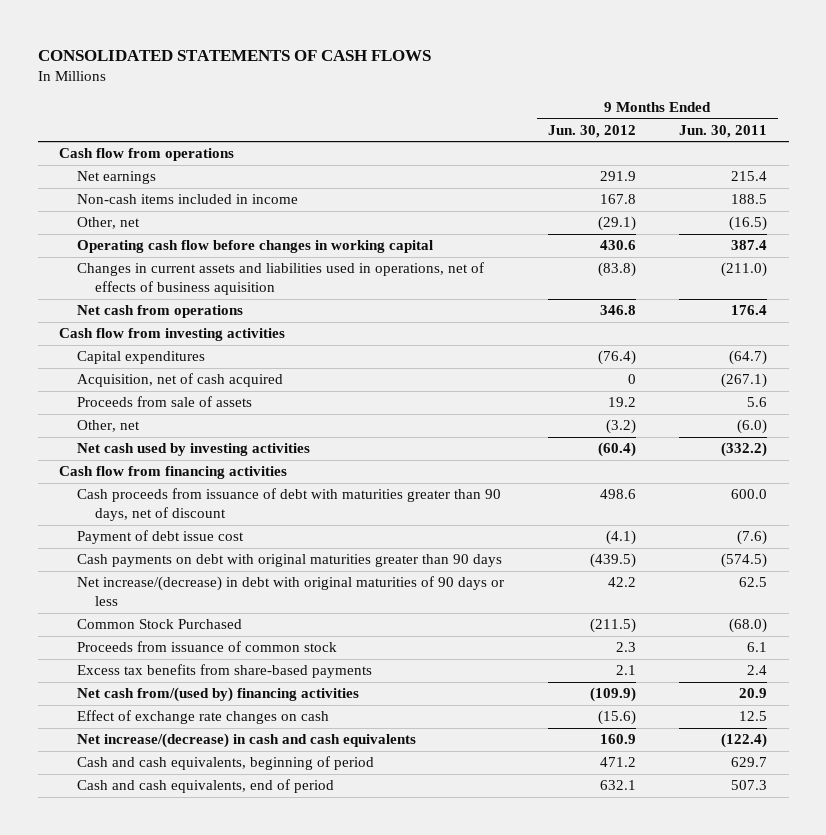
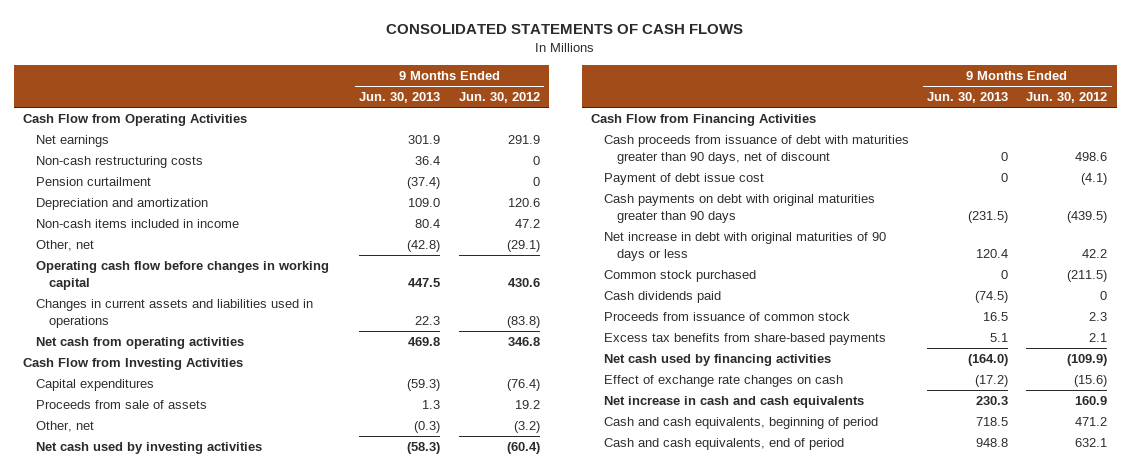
[679,124,768,138] Jun. 30, 2011 -> none
none -> [359,92,441,104] Jun. 30, 2013
[59,148,235,162] Cash flow from operations -> [23,114,248,127] Cash Flow from Operating Activities
none -> [36,156,204,169] Non-cash restructuring costs
none -> [36,177,152,187] Pension curtailment
none -> [36,198,209,211] Depreciation and amortization
[599,194,636,205] 167.8 -> [514,219,540,229] 47.2
[76,262,484,296] Changes in current assets and liabilities used in operations, net of effects of business aquisition -> [36,299,314,329] Changes in current assets and liabilities used in operations
[76,305,243,319] Net cash from operations -> [36,337,245,350] Net cash from operating activities
[59,328,286,342] Cash flow from investing activities -> [23,358,244,371] Cash Flow from Investing Activities
[76,373,283,388] Acquisition, net of cash acquired -> none
[59,466,288,480] Cash flow from financing activities -> [590,114,816,127] Cash Flow from Financing Activities
[76,576,504,607] Net increase/(decrease) in debt with original maturities of 90 days or less -> [603,232,886,262] Net increase in debt with original maturities of 90 days or less
[76,619,242,630] Common Stock Purchased -> [603,270,756,283] Common stock purchased
none -> [603,291,721,304] Cash dividends paid
[76,687,359,703] Net cash from/(used by) financing activities -> [603,354,831,367] Net cash used by financing activities
[76,733,416,749] Net increase/(decrease) in cash and cash equivalents -> [603,396,864,409] Net increase in cash and cash equivalents

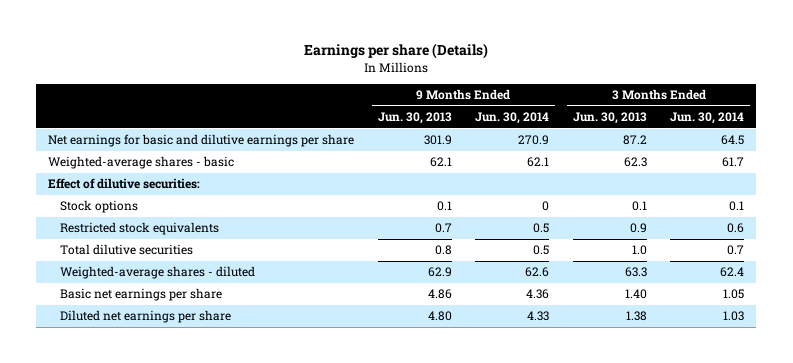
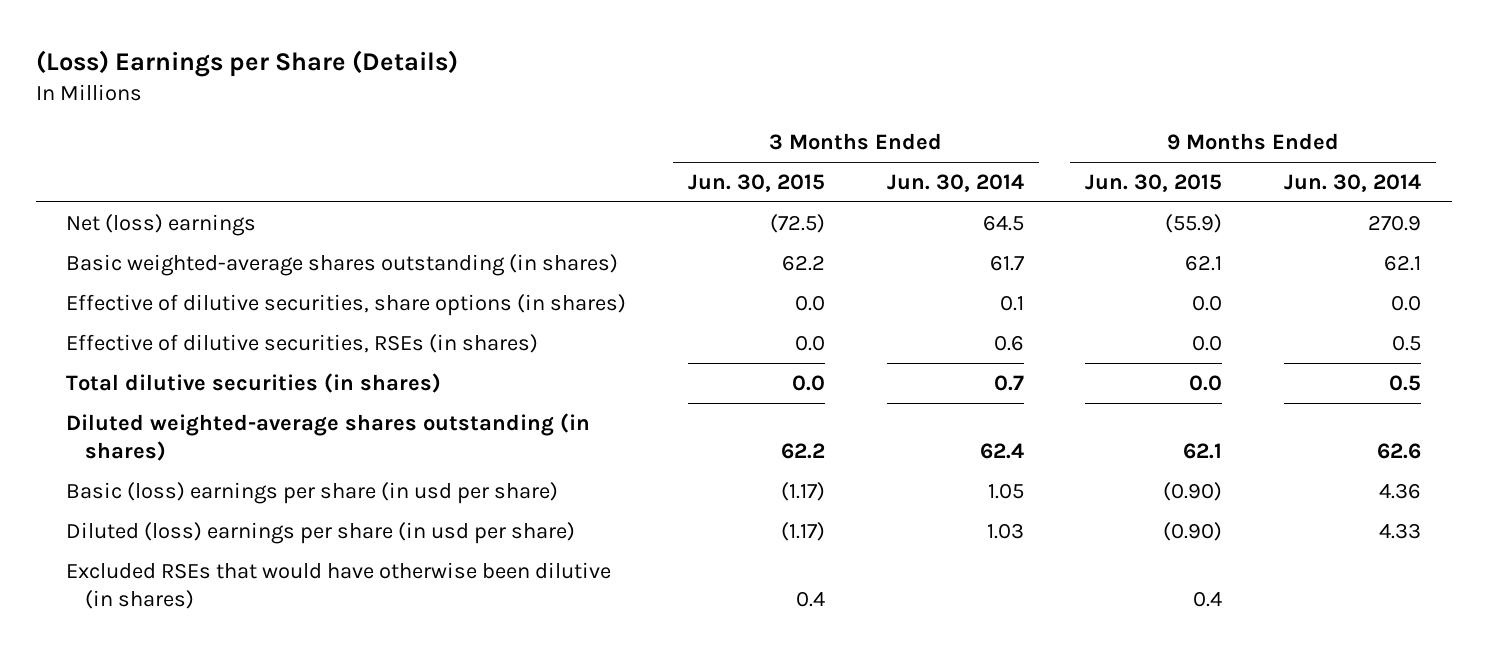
[304,43,489,60] Earnings per share (Details) -> [35,50,458,78] (Loss) Earnings per Share (Details)
[377,112,452,125] Jun. 30, 2013 -> none
[572,112,647,125] Jun. 30, 2013 -> none
none -> [687,173,825,192] Jun. 30, 2015
none -> [1085,173,1223,192] Jun. 30, 2015
[48,178,201,190] Effect of dilutive securities: -> none
[60,200,139,214] Stock options -> none
[60,222,220,236] Restricted stock equivalents -> none
[48,134,355,148] Net earnings for basic and dilutive earnings per share -> [66,213,257,236] Net (loss) earnings
[48,156,235,170] Weighted-average shares - basic -> [66,253,619,276] Basic weighted-average shares outstanding (in shares)
none -> [66,293,627,316] Effective of dilutive securities, share options (in shares)
none -> [66,333,539,353] Effective of dilutive securities, RSEs (in shares)
[60,244,194,256] Total dilutive securities -> [66,372,442,393] Total dilutive securities (in shares)
[60,266,256,280] Weighted-average shares - diluted -> [66,412,591,462] Diluted weighted-average shares outstanding (in shares)
[60,288,223,302] Basic net earnings per share -> [66,481,559,504] Basic (loss) earnings per share (in usd per share)
[60,310,232,324] Diluted net earnings per share -> [66,521,576,544] Diluted (loss) earnings per share (in usd per share)
none -> [66,561,612,610] Excluded RSEs that would have otherwise been dilutive (in shares)

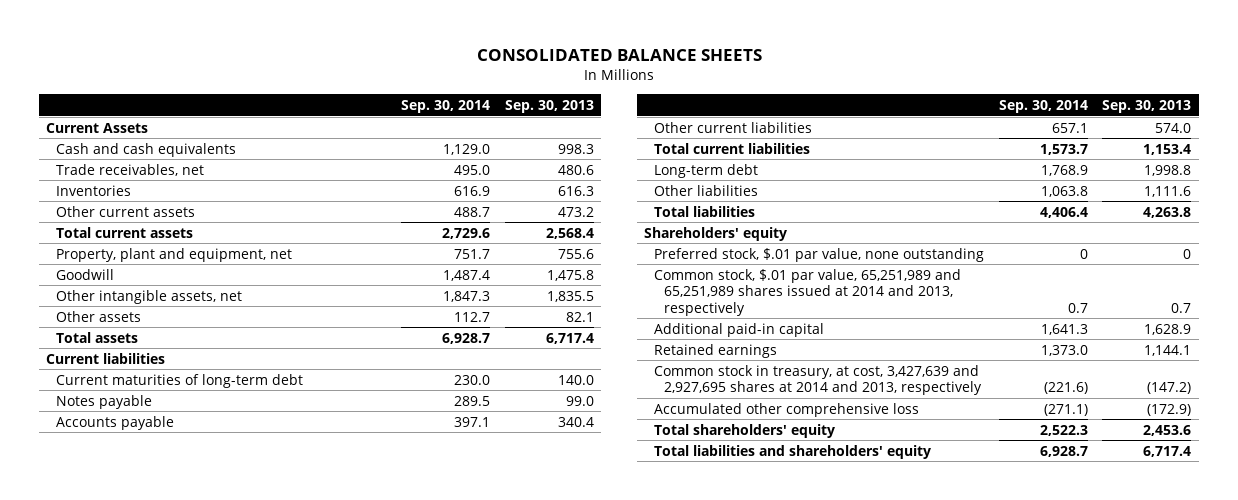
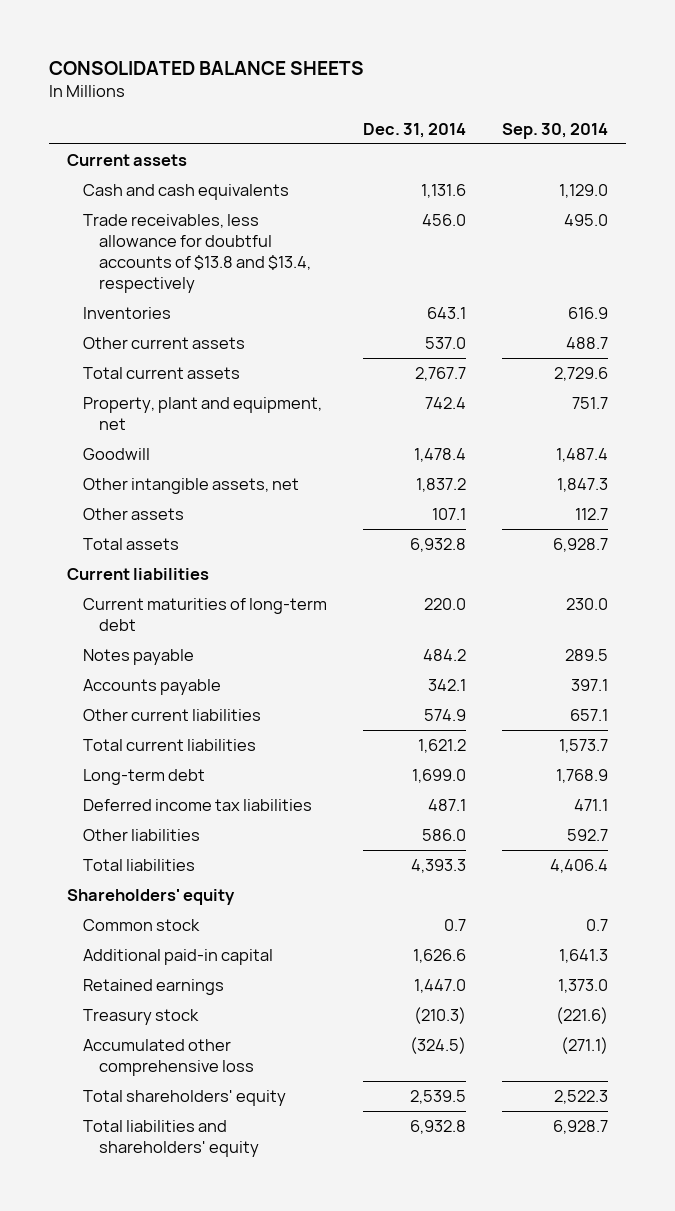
[504,100,594,114] Sep. 30, 2013 -> none
none -> [362,122,466,138] Dec. 31, 2014
[46,122,149,133] Current Assets -> [67,154,188,167] Current assets
[56,163,205,176] Trade receivables, net -> [82,214,311,293] Trade receivables, less allowance for doubtful accounts of $13.8 and $13.4, respectively
none -> [82,799,312,812] Deferred income tax liabilities
[1040,185,1088,197] 1,063.8 -> [567,829,609,842] 592.7
[654,247,985,262] Preferred stock, $.01 par value, none outstanding -> none
[654,268,962,316] Common stock, $.01 par value, 65,251,989 and 65,251,989 shares issued at 2014 and 2013, respectively -> [82,919,200,932] Common stock
[654,364,983,396] Common stock in treasury, at cost, 3,427,639 and 2,927,695 shares at 2014 and 2013, respectively -> [82,1009,199,1026] Treasury stock

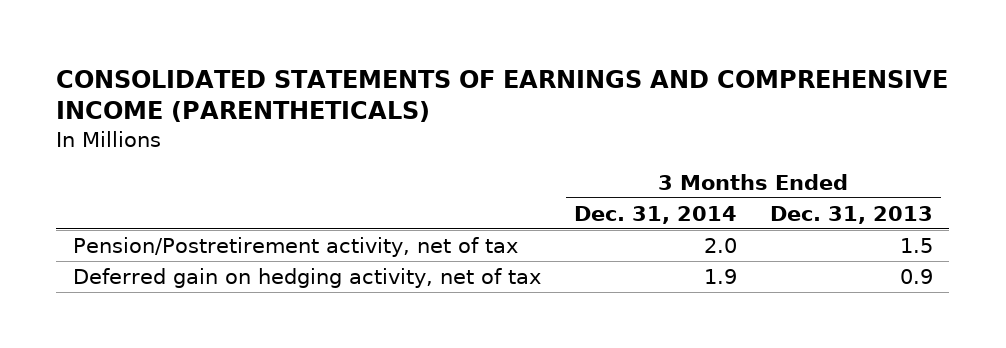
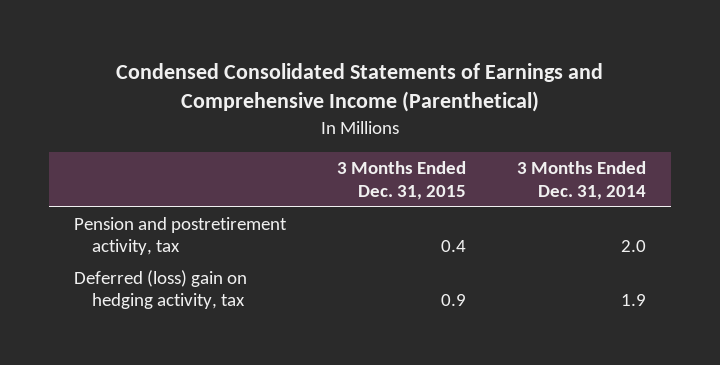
[56,69,949,123] CONSOLIDATED STATEMENTS OF EARNINGS AND COMPREHENSIVE INCOME (PARENTHETICALS) -> [116,62,604,112] Condensed Consolidated Statements of Earnings and Comprehensive Income (Parenthetical)
[769,205,933,224] Dec. 31, 2013 -> none
none -> [337,161,467,200] 3 Months Ended Dec. 31, 2015
[72,236,518,257] Pension/Postretirement activity, net of tax -> [74,216,288,256] Pension and postretirement activity, tax
[72,267,541,288] Deferred gain on hedging activity, net of tax -> [74,269,248,310] Deferred (loss) gain on hedging activity, tax

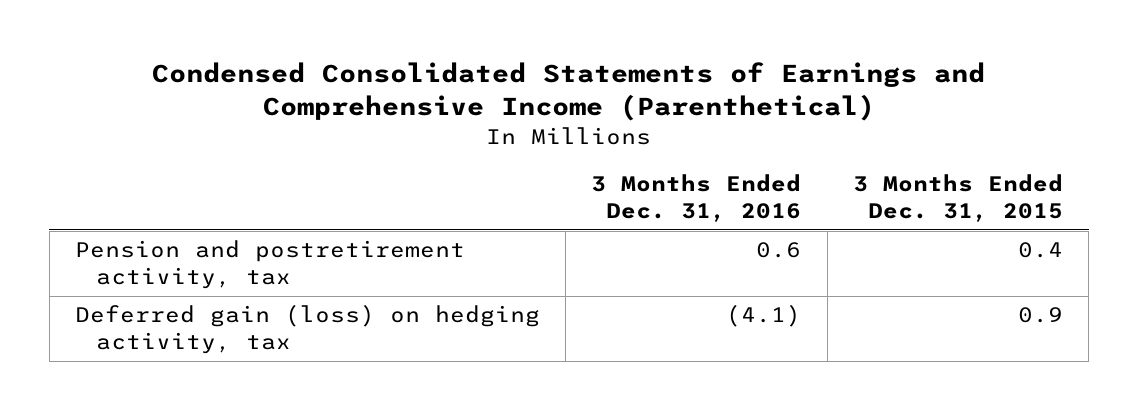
[516,161,646,200] 3 Months Ended Dec. 31, 2014 -> none
none -> [591,174,802,223] 3 Months Ended Dec. 31, 2016
[74,269,248,310] Deferred (loss) gain on hedging activity, tax -> [75,304,541,355] Deferred gain (loss) on hedging activity, tax

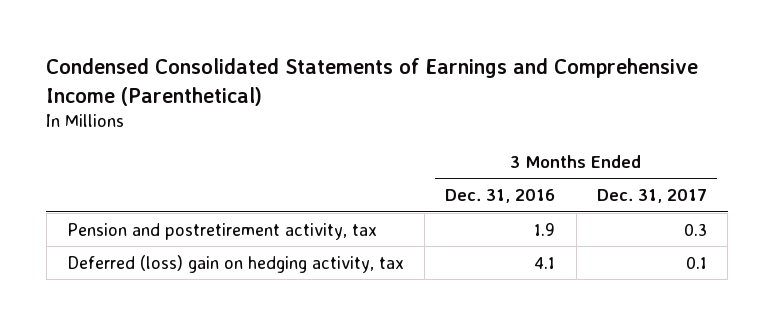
[852,174,1063,223] 3 Months Ended Dec. 31, 2015 -> none
none -> [597,189,708,204] Dec. 31, 2017
[756,242,802,259] 0.6 -> [534,222,556,236] 1.9
[75,304,541,355] Deferred gain (loss) on hedging activity, tax -> [66,254,404,273] Deferred (loss) gain on hedging activity, tax
[726,304,802,328] (4.1) -> [534,256,556,269] 4.1

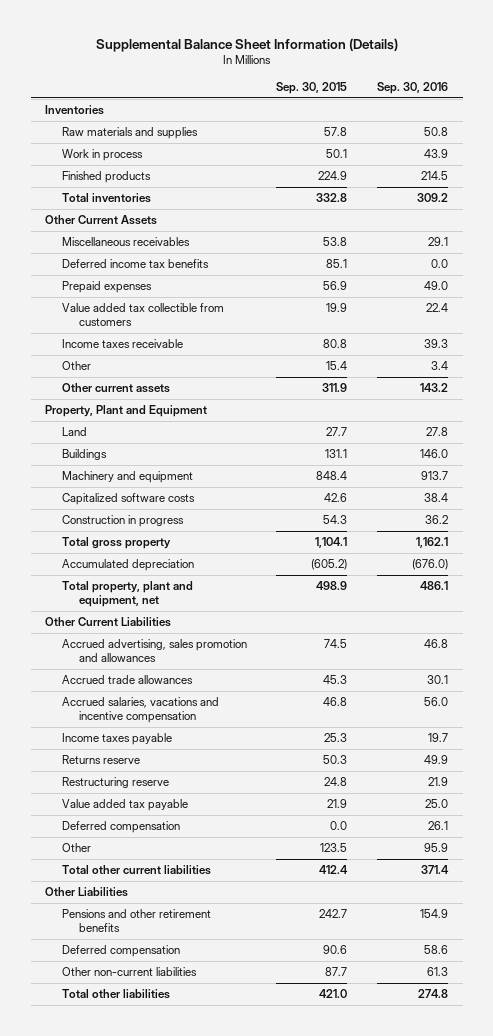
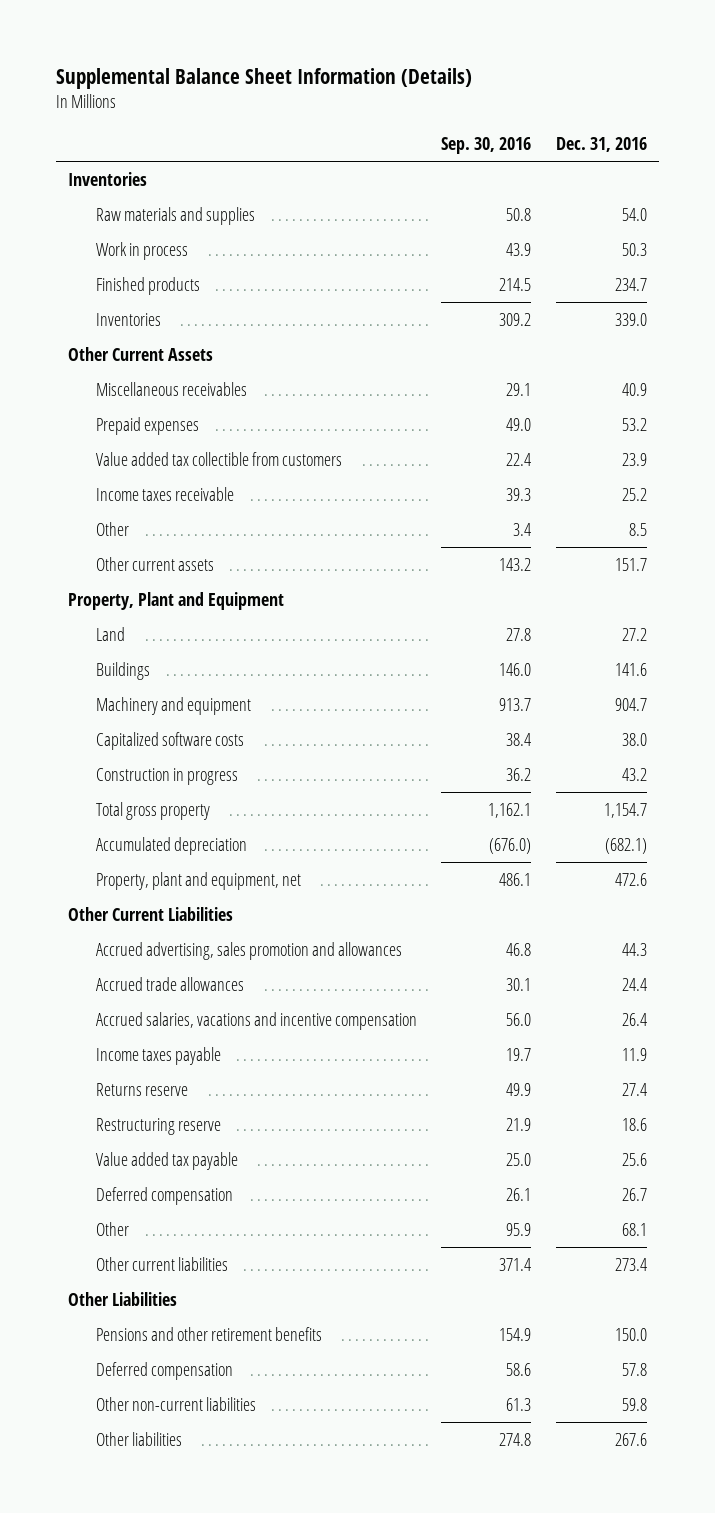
[276,81,348,94] Sep. 30, 2015 -> none
none -> [555,137,647,153] Dec. 31, 2016
[62,193,152,204] Total inventories -> [96,312,162,326] Inventories
[62,259,210,269] Deferred income tax benefits -> none
[62,581,194,608] Total property, plant and equipment, net -> [96,871,302,890] Property, plant and equipment, net
[62,865,212,876] Total other current liabilities -> [96,1256,229,1271] Other current liabilities
[62,989,171,1000] Total other liabilities -> [96,1431,183,1446] Other liabilities

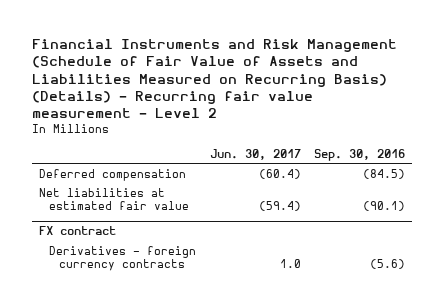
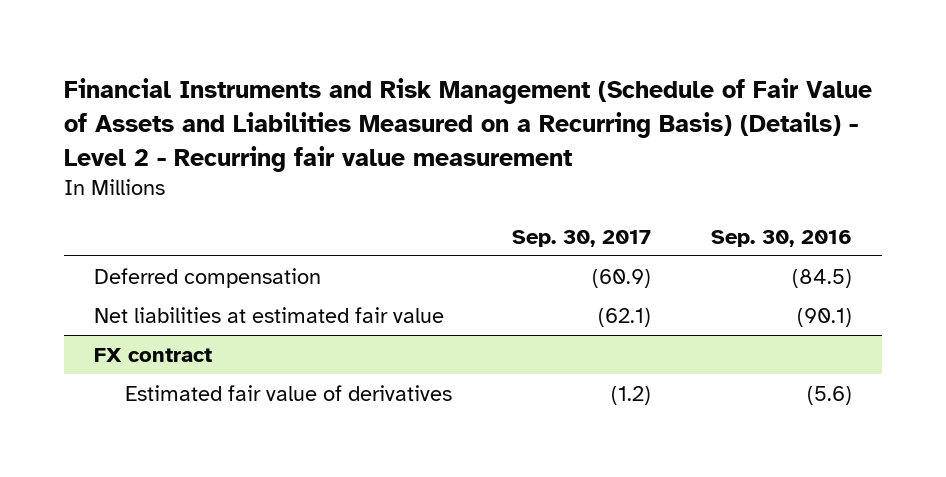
[31,39,397,118] Financial Instruments and Risk Management (Schedule of Fair Value of Assets and Liabilities Measured on Recurring Basis) (Details) - Recurring fair value measurement - Level 2 -> [63,77,872,172] Financial Instruments and Risk Management (Schedule of Fair Value of Assets and Liabilities Measured on a Recurring Basis) (Details) - Level 2 - Recurring fair value measurement
[209,148,301,160] Jun. 30, 2017 -> none
none -> [512,229,652,247] Sep. 30, 2017
[49,245,197,271] Derivatives - foreign currency contracts -> [125,384,453,401] Estimated fair value of derivatives

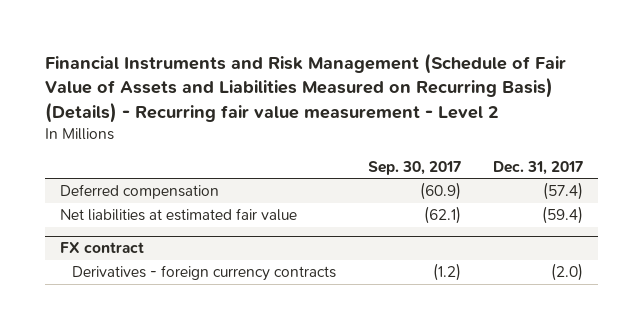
[63,77,872,172] Financial Instruments and Risk Management (Schedule of Fair Value of Assets and Liabilities Measured on a Recurring Basis) (Details) - Level 2 - Recurring fair value measurement -> [44,52,566,123] Financial Instruments and Risk Management (Schedule of Fair Value of Assets and Liabilities Measured on Recurring Basis) (Details) - Recurring fair value measurement - Level 2
[711,229,853,247] Sep. 30, 2016 -> none
none -> [492,160,583,175] Dec. 31, 2017
[125,384,453,401] Estimated fair value of derivatives -> [72,265,337,282] Derivatives - foreign currency contracts

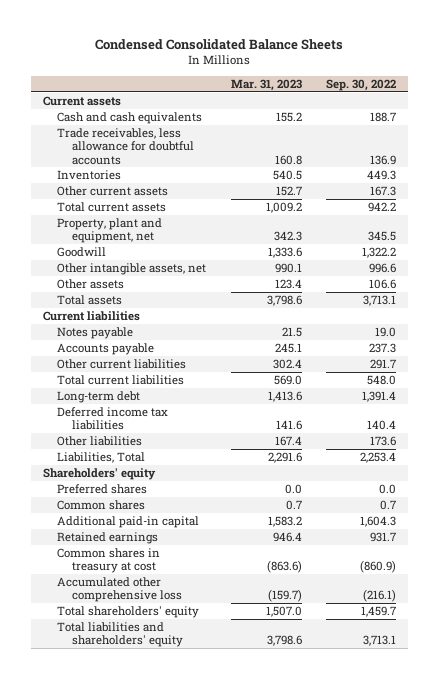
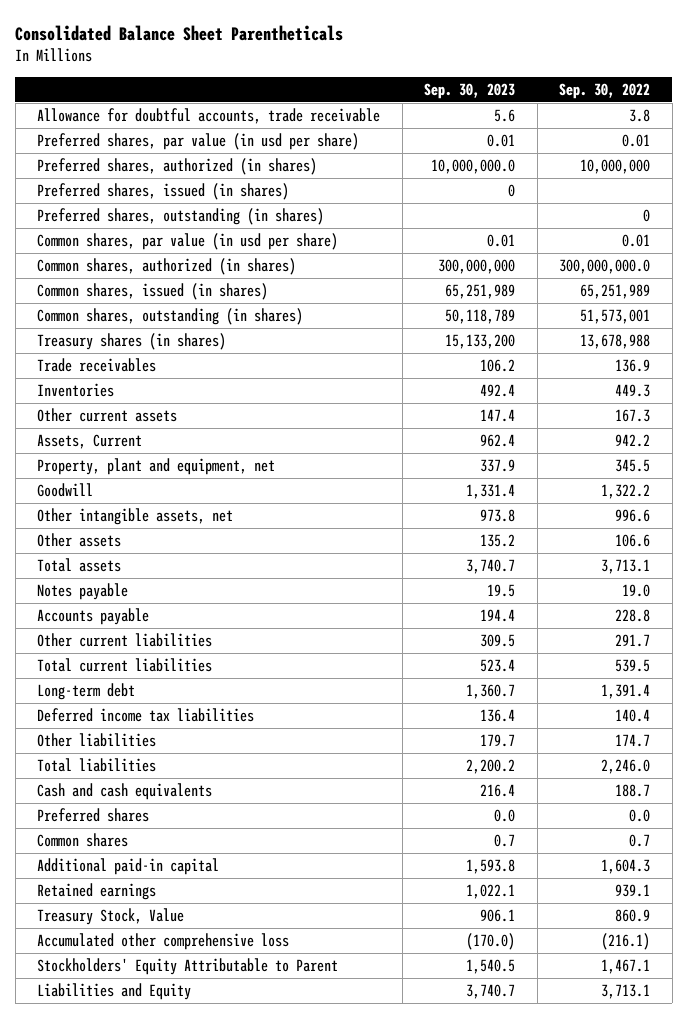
[95,38,344,50] Condensed Consolidated Balance Sheets -> [15,24,344,41] Consolidated Balance Sheet Parentheticals
[230,78,302,91] Mar. 31, 2023 -> none
none -> [424,82,516,99] Sep. 30, 2023
[43,96,122,107] Current assets -> none
none -> [37,108,381,125] Allowance for doubtful accounts, trade receivable
none -> [37,133,360,151] Preferred shares, par value (in usd per share)
none -> [37,158,318,176] Preferred shares, authorized (in shares)
none -> [37,183,290,201] Preferred shares, issued (in shares)
none -> [37,208,325,226] Preferred shares, outstanding (in shares)
none -> [37,233,339,251] Common shares, par value (in usd per share)
none -> [37,258,297,276] Common shares, authorized (in shares)
none -> [37,283,269,301] Common shares, issued (in shares)
none -> [37,308,304,326] Common shares, outstanding (in shares)
none -> [37,333,227,351] Treasury shares (in shares)
[57,128,194,165] Trade receivables, less allowance for doubtful accounts -> [37,358,157,373] Trade receivables
[57,202,167,213] Total current assets -> [37,434,143,450] Assets, Current
[43,311,141,322] Current liabilities -> none
[368,343,396,354] 237.3 -> [615,609,651,623] 228.8
[366,375,396,386] 548.0 -> [615,659,651,673] 539.5
[43,468,157,481] Shareholders' equity -> none
[369,436,396,447] 173.6 -> [615,734,651,748] 174.7
[57,452,146,464] Liabilities, Total -> [37,758,157,773] Total liabilities
[359,452,396,464] 2,253.4 -> [601,759,651,775] 2,246.0
[57,112,203,125] Cash and cash equivalents -> [37,783,213,801] Cash and cash equivalents
[57,548,161,574] Common shares in treasury at cost -> none
[369,532,396,543] 931.7 -> [615,884,651,898] 939.1
none -> [37,908,185,926] Treasury Stock, Value
[57,606,200,619] Total shareholders' equity -> none
none -> [37,958,339,976] Stockholders' Equity Attributable to Parent
[57,622,183,648] Total liabilities and shareholders' equity -> [37,983,192,1001] Liabilities and Equity

